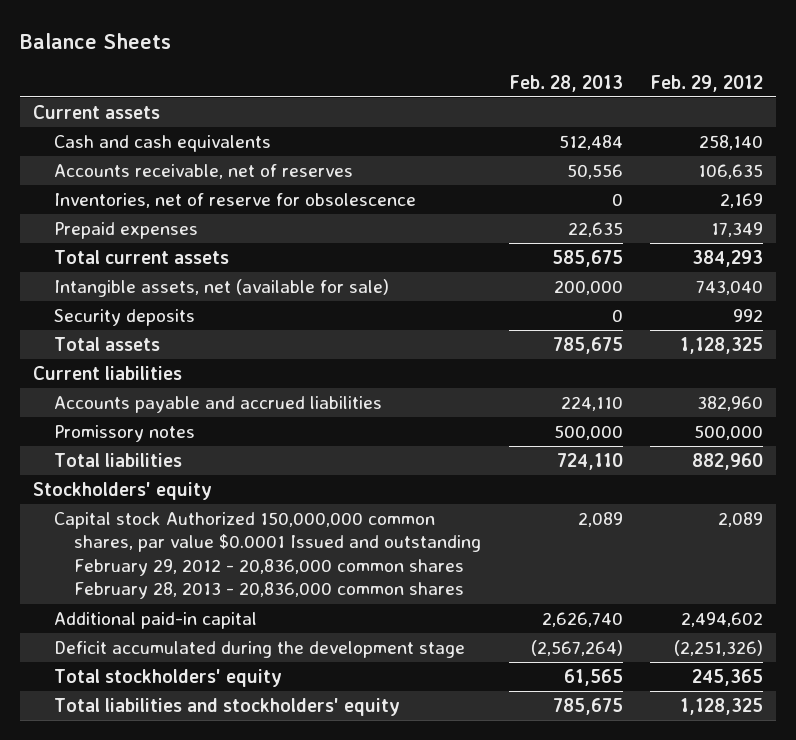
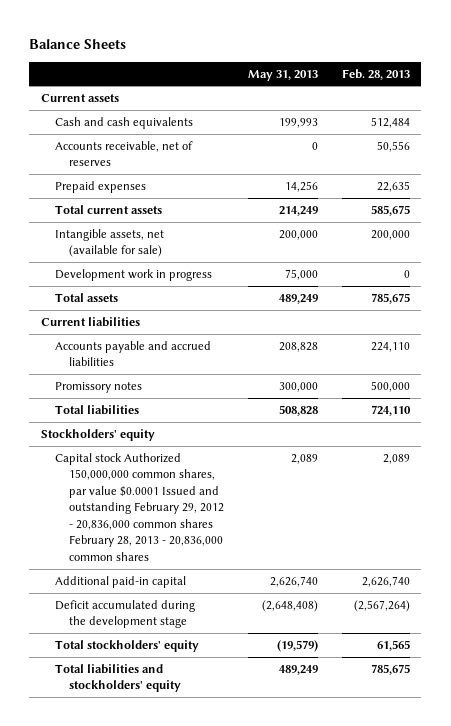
[649,74,763,92] Feb. 29, 2012 -> none
none -> [247,69,318,81] May 31, 2013
[53,192,416,208] Inventories, net of reserve for obsolescence -> none
[53,308,195,326] Security deposits -> none
none -> [55,268,213,281] Development work in progress

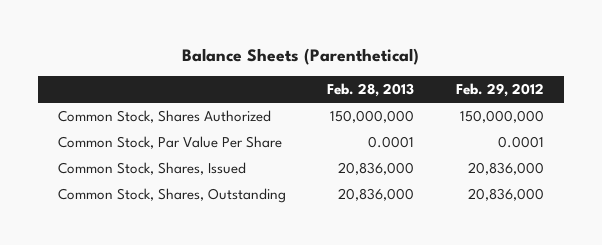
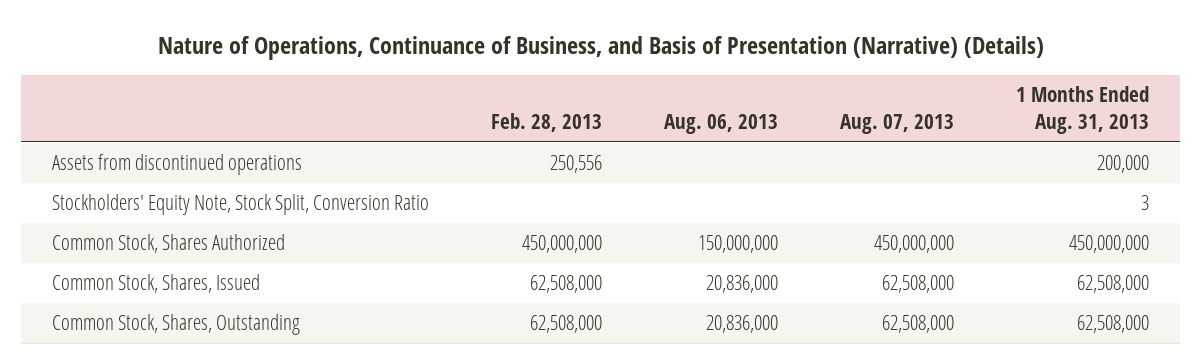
[181,48,419,66] Balance Sheets (Parenthetical) -> [157,35,1044,60] Nature of Operations, Continuance of Business, and Basis of Presentation (Narrative) (Details)
[455,83,544,98] Feb. 29, 2012 -> none
none -> [664,114,779,135] Aug. 06, 2013
none -> [840,114,955,135] Aug. 07, 2013
none -> [1016,86,1150,135] 1 Months Ended Aug. 31, 2013
[58,136,283,150] Common Stock, Par Value Per Share -> none
none -> [52,154,303,176] Assets from discontinued operations
none -> [52,194,430,216] Stockholders' Equity Note, Stock Split, Conversion Ratio
[330,110,415,124] 150,000,000 -> [522,235,603,254] 450,000,000
[338,162,415,176] 20,836,000 -> [530,275,603,294] 62,508,000
[338,188,415,202] 20,836,000 -> [530,315,603,334] 62,508,000

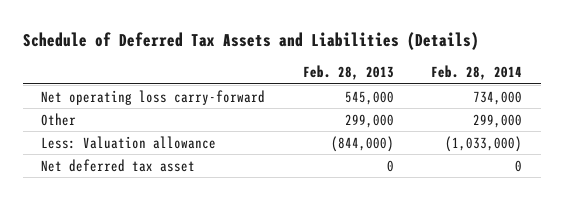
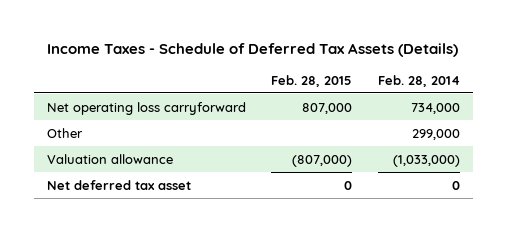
[22,31,479,50] Schedule of Deferred Tax Assets and Liabilities (Details) -> [47,43,459,58] Income Taxes - Schedule of Deferred Tax Assets (Details)
[302,65,394,81] Feb. 28, 2013 -> none
none -> [271,74,353,87] Feb. 28, 2015
[41,89,266,105] Net operating loss carry-forward -> [46,101,246,115] Net operating loss carryforward
[41,135,217,149] Less: Valuation allowance -> [46,153,173,164] Valuation allowance

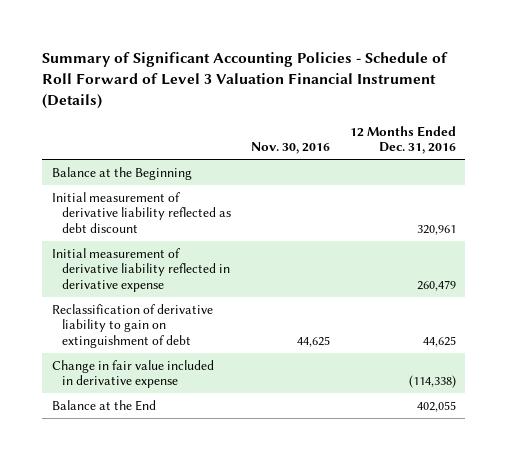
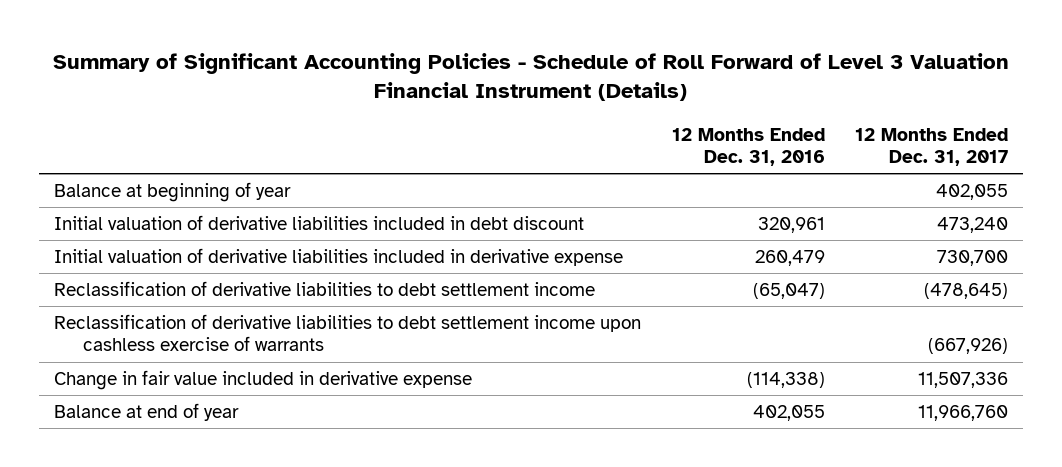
[250,142,330,155] Nov. 30, 2016 -> none
none -> [854,127,1008,167] 12 Months Ended Dec. 31, 2017
[52,303,214,349] Reclassification of derivative liability to gain on extinguishment of debt -> none
[52,166,193,180] Balance at the Beginning -> [54,182,292,203] Balance at beginning of year
[52,191,232,234] Initial measurement of derivative liability reflected as debt discount -> [54,215,585,231] Initial valuation of derivative liabilities included in debt discount
[52,247,231,293] Initial measurement of derivative liability reflected in derivative expense -> [54,248,624,267] Initial valuation of derivative liabilities included in derivative expense
none -> [54,281,596,297] Reclassification of derivative liabilities to debt settlement income
none -> [54,314,642,352] Reclassification of derivative liabilities to debt settlement income upon cashless exercise of warrants
[52,399,157,411] Balance at the End -> [54,403,240,422] Balance at end of year

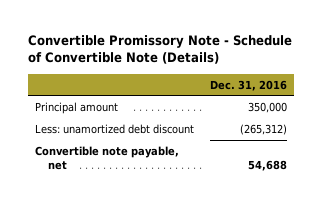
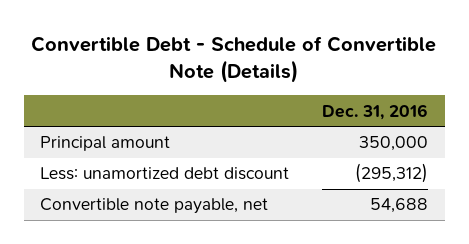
[27,34,292,65] Convertible Promissory Note - Schedule of Convertible Note (Details) -> [31,35,437,83] Convertible Debt - Schedule of Convertible Note (Details)
[239,123,287,135] (265,312) -> [355,163,429,184] (295,312)

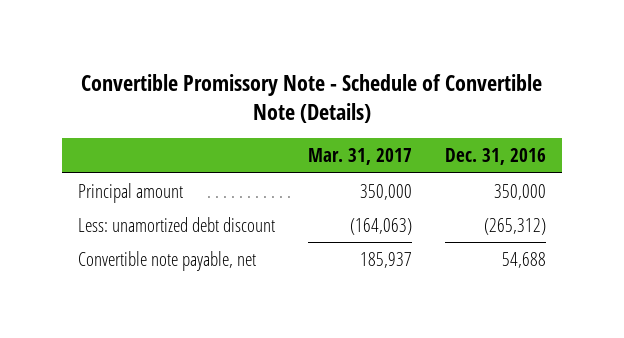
[31,35,437,83] Convertible Debt - Schedule of Convertible Note (Details) -> [80,73,542,123] Convertible Promissory Note - Schedule of Convertible Note (Details)
none -> [307,148,412,166] Mar. 31, 2017
[355,163,429,184] (295,312) -> [483,217,546,235] (265,312)

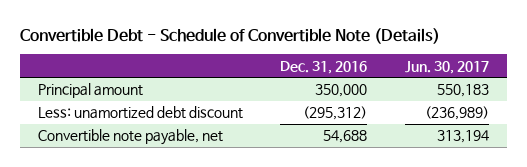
[80,73,542,123] Convertible Promissory Note - Schedule of Convertible Note (Details) -> [19,27,440,44] Convertible Debt - Schedule of Convertible Note (Details)
[307,148,412,166] Mar. 31, 2017 -> none
none -> [404,60,489,74] Jun. 30, 2017
[483,217,546,235] (265,312) -> [303,106,368,121] (295,312)

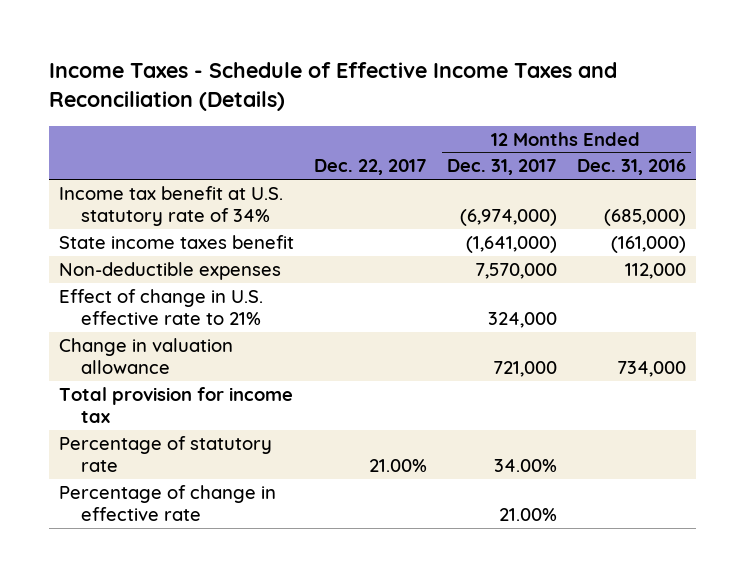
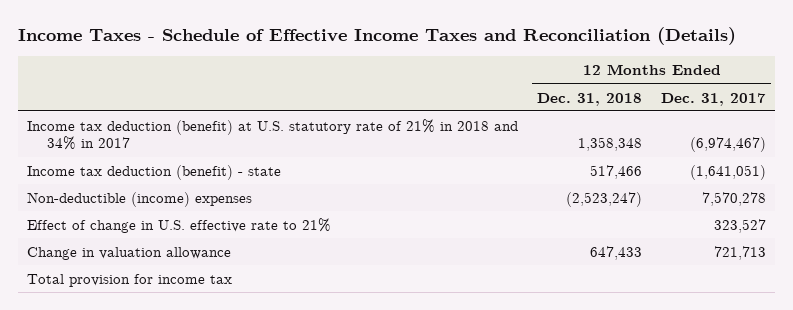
[314,159,428,176] Dec. 22, 2017 -> none
[576,159,686,176] Dec. 31, 2016 -> none
none -> [537,92,643,106] Dec. 31, 2018
[59,185,284,226] Income tax benefit at U.S. statutory rate of 34% -> [27,118,519,151] Income tax deduction (benefit) at U.S. statutory rate of 21% in 2018 and 34% in 2017
[460,208,558,226] (6,974,000) -> [690,137,767,153] (6,974,467)
[59,234,295,249] State income taxes benefit -> [27,164,282,180] Income tax deduction (benefit) - state
[466,235,558,253] (1,641,000) -> [690,164,767,180] (1,641,051)
[59,261,282,280] Non-deductible expenses -> [27,191,253,207] Non-deductible (income) expenses
[475,262,558,279] 7,570,000 -> [702,191,767,206] 7,570,278
[488,311,558,328] 324,000 -> [714,218,767,233] 323,527
[493,360,558,377] 721,000 -> [714,245,767,260] 721,713
[59,435,273,472] Percentage of statutory rate -> none
[59,484,277,521] Percentage of change in effective rate -> none

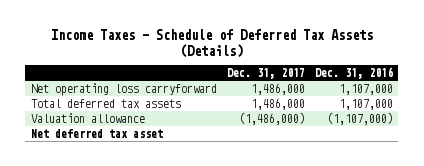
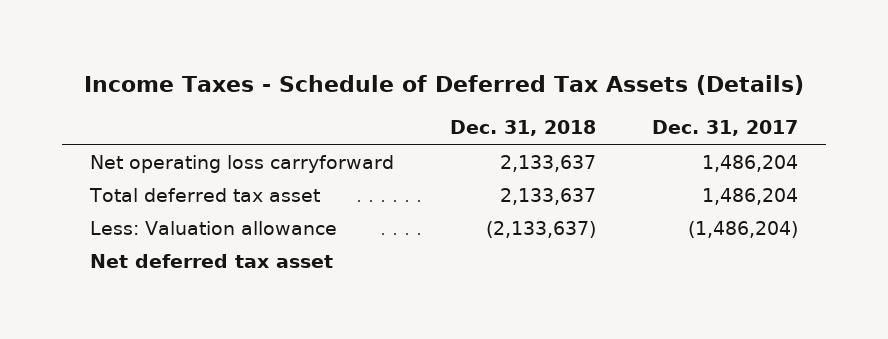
[315,67,394,80] Dec. 31, 2016 -> none
none -> [449,120,596,137] Dec. 31, 2018
[250,82,305,95] 1,486,000 -> [701,154,798,172] 1,486,204
[30,98,181,108] Total deferred tax assets -> [89,187,321,202] Total deferred tax asset
[250,97,305,110] 1,486,000 -> [701,187,798,205] 1,486,204
[30,112,145,123] Valuation allowance -> [90,220,338,235] Less: Valuation allowance
[238,111,305,125] (1,486,000) -> [687,220,798,238] (1,486,204)

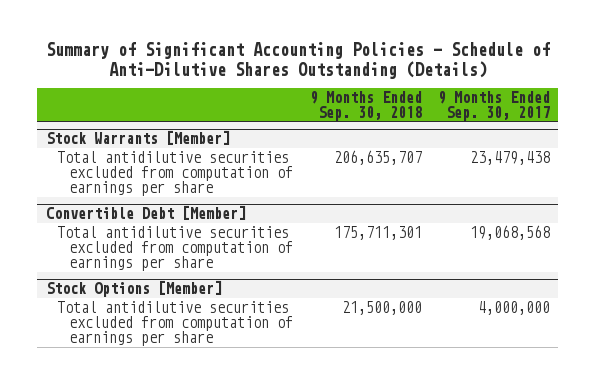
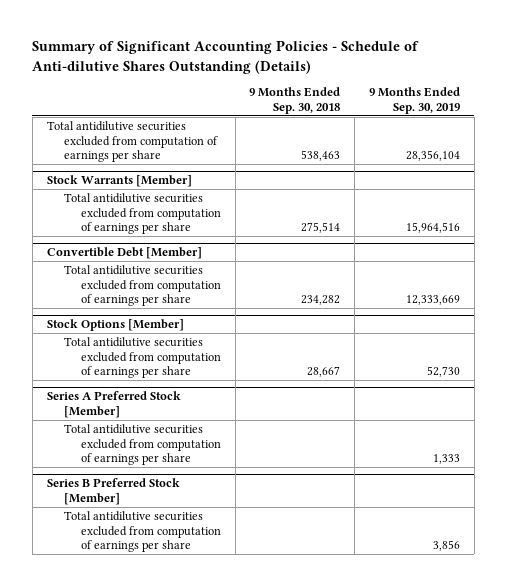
[45,42,550,79] Summary of Significant Accounting Policies - Schedule of Anti-Dilutive Shares Outstanding (Details) -> [32,40,420,74] Summary of Significant Accounting Policies - Schedule of Anti-dilutive Shares Outstanding (Details)
[437,90,550,121] 9 Months Ended Sep. 30, 2017 -> none
none -> [369,87,461,114] 9 Months Ended Sep. 30, 2019
none -> [46,121,218,163] Total antidilutive securities excluded from computation of earnings per share
[333,149,422,165] 206,635,707 -> [301,222,341,234] 275,514
[333,225,422,240] 175,711,301 -> [301,295,341,306] 234,282
[341,300,422,315] 21,500,000 -> [307,366,341,378] 28,667
none -> [46,391,181,418] Series A Preferred Stock [Member]
none -> [63,424,221,466] Total antidilutive securities excluded from computation of earnings per share
none -> [46,478,180,505] Series B Preferred Stock [Member]
none -> [63,511,221,553] Total antidilutive securities excluded from computation of earnings per share

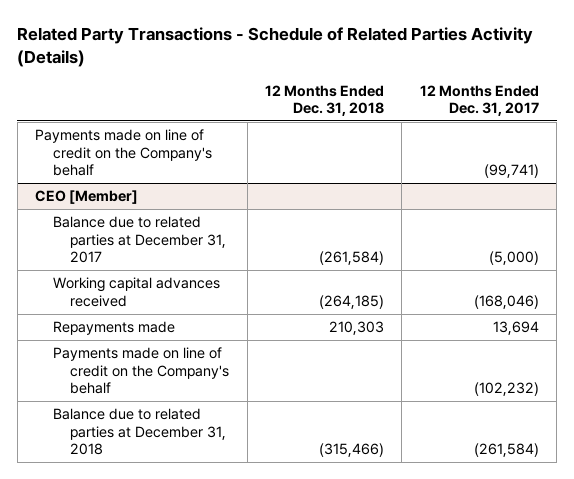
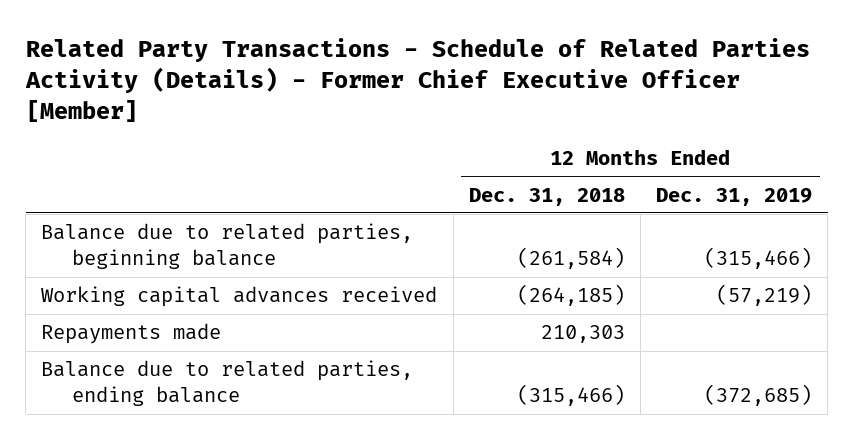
[17,26,534,67] Related Party Transactions - Schedule of Related Parties Activity (Details) -> [24,37,810,123] Related Party Transactions - Schedule of Related Parties Activity (Details) - Former Chief Executive Officer [Member]
[419,84,539,116] 12 Months Ended Dec. 31, 2017 -> none
none -> [656,187,813,206] Dec. 31, 2019
[35,129,212,176] Payments made on line of credit on the Company's behalf -> none
[35,190,139,205] CEO [Member] -> none
[52,216,227,263] Balance due to related parties at December 31, 2017 -> [41,223,414,270] Balance due to related parties, beginning balance
[52,347,230,394] Payments made on line of credit on the Company's behalf -> none
[52,408,227,455] Balance due to related parties at December 31, 2018 -> [41,360,414,407] Balance due to related parties, ending balance

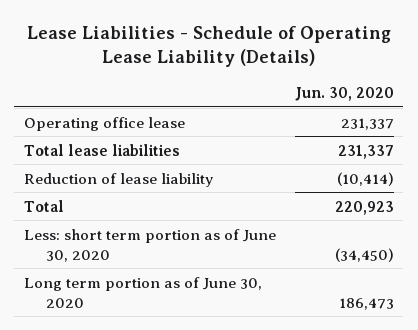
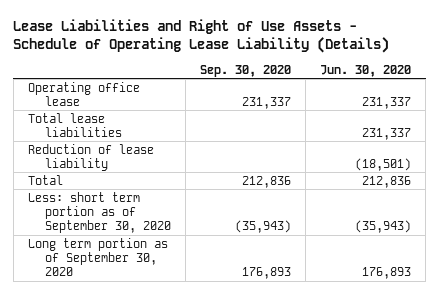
[26,25,391,67] Lease Liabilities - Schedule of Operating Lease Liability (Details) -> [13,19,390,54] Lease Liabilities and Right of Use Assets - Schedule of Operating Lease Liability (Details)
none -> [200,64,292,77] Sep. 30, 2020
[336,171,394,186] (10,414) -> [355,157,412,171] (18,501)
[334,200,394,215] 220,923 -> [362,175,412,188] 212,836
[23,228,276,262] Less: short term portion as of June 30, 2020 -> [27,191,172,234] Less: short term portion as of September 30, 2020
[334,247,394,262] (34,450) -> [355,220,412,234] (35,943)
[23,276,262,308] Long term portion as of June 30, 2020 -> [27,237,168,277] Long term portion as of September 30, 2020
[338,297,394,310] 186,473 -> [362,267,412,280] 176,893

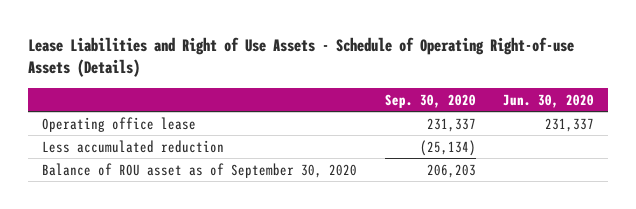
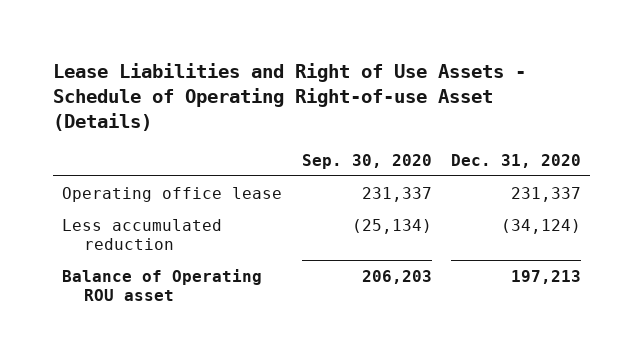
[28,36,575,78] Lease Liabilities and Right of Use Assets - Schedule of Operating Right-of-use Assets (Details) -> [52,62,526,131] Lease Liabilities and Right of Use Assets - Schedule of Operating Right-of-use Asset (Details)
[503,93,595,108] Jun. 30, 2020 -> none
none -> [450,153,581,168] Dec. 31, 2020
[42,162,358,178] Balance of ROU asset as of September 30, 2020 -> [62,268,263,301] Balance of Operating ROU asset

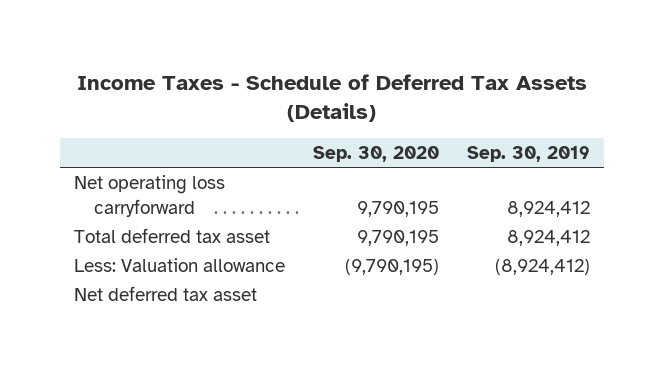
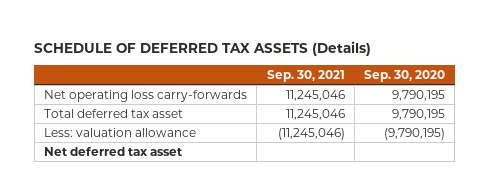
[77,73,588,122] Income Taxes - Schedule of Deferred Tax Assets (Details) -> [34,40,372,56] SCHEDULE OF DEFERRED TAX ASSETS (Details)
[467,145,591,162] Sep. 30, 2019 -> none
none -> [266,69,345,82] Sep. 30, 2021
[74,175,226,217] Net operating loss carryforward -> [44,89,248,102] Net operating loss carry-forwards
[74,258,286,273] Less: Valuation allowance -> [44,127,197,137] Less: valuation allowance

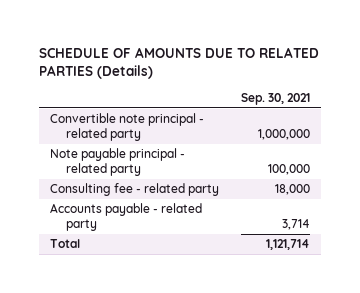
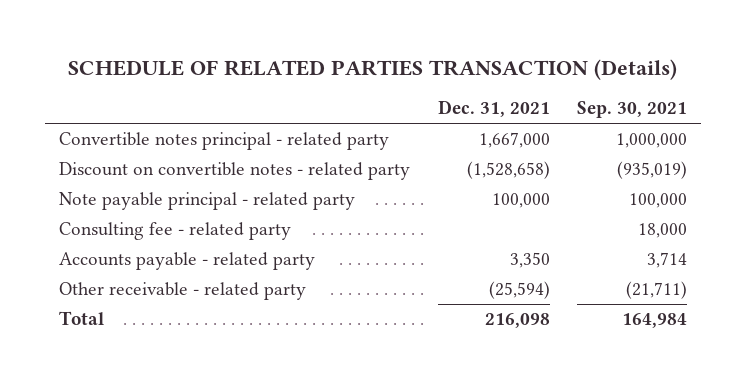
[39,46,320,80] SCHEDULE OF AMOUNTS DUE TO RELATED PARTIES (Details) -> [68,58,678,80] SCHEDULE OF RELATED PARTIES TRANSACTION (Details)
none -> [437,100,550,118] Dec. 31, 2021
[50,113,205,142] Convertible note principal - related party -> [58,131,389,150] Convertible notes principal - related party
none -> [58,161,410,180] Discount on convertible notes - related party
none -> [58,281,306,300] Other receivable - related party
[265,239,310,251] 1,121,714 -> [622,312,688,328] 164,984

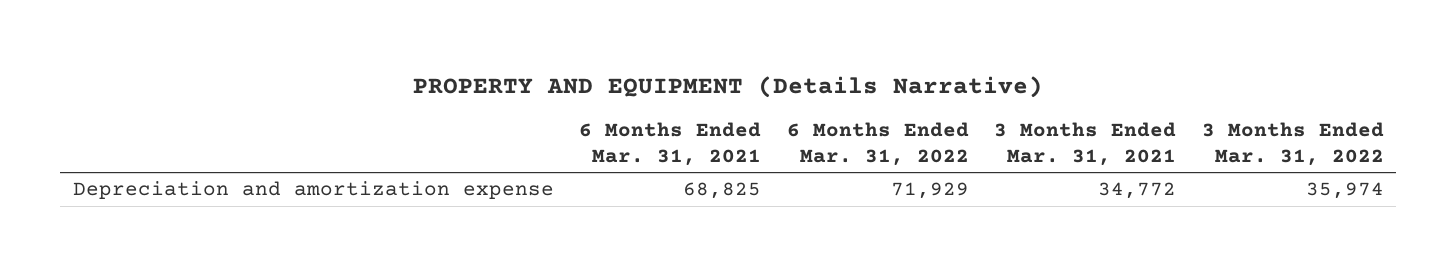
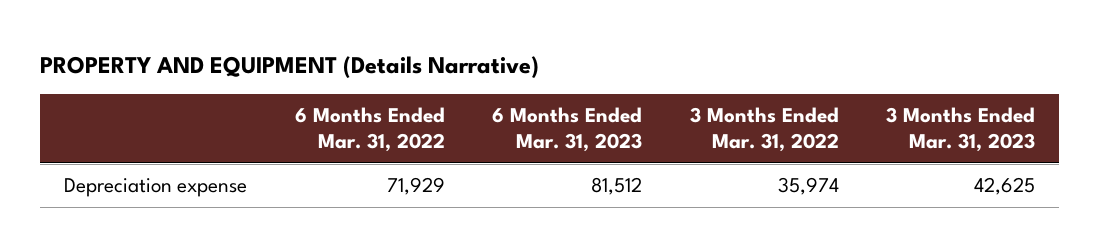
[579,122,762,166] 6 Months Ended Mar. 31, 2021 -> none
[994,122,1177,166] 3 Months Ended Mar. 31, 2021 -> none
none -> [492,106,643,153] 6 Months Ended Mar. 31, 2023
none -> [886,106,1036,153] 3 Months Ended Mar. 31, 2023
[72,181,554,200] Depreciation and amortization expense -> [64,178,248,198] Depreciation expense

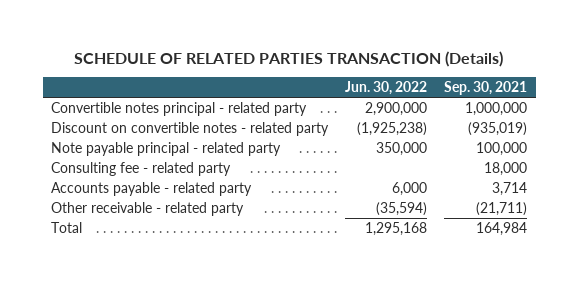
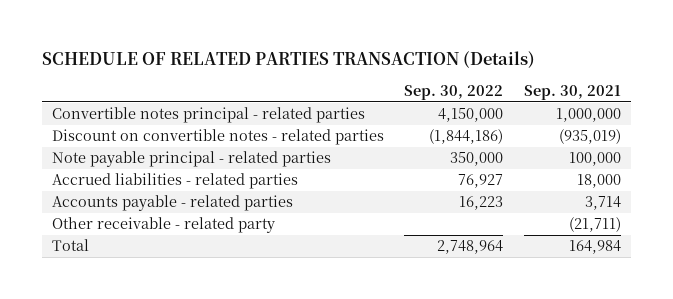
[345,80,428,95] Jun. 30, 2022 -> none
none -> [404,84,504,100] Sep. 30, 2022
[51,161,232,176] Consulting fee - related party -> none
[51,101,308,116] Convertible notes principal - related party -> [52,107,366,124] Convertible notes principal - related parties
[51,121,330,136] Discount on convertible notes - related party -> [52,129,385,146] Discount on convertible notes - related parties
[51,141,282,156] Note payable principal - related party -> [52,151,332,168] Note payable principal - related parties
none -> [52,173,299,190] Accrued liabilities - related parties
[51,181,253,196] Accounts payable - related party -> [52,195,294,212] Accounts payable - related parties

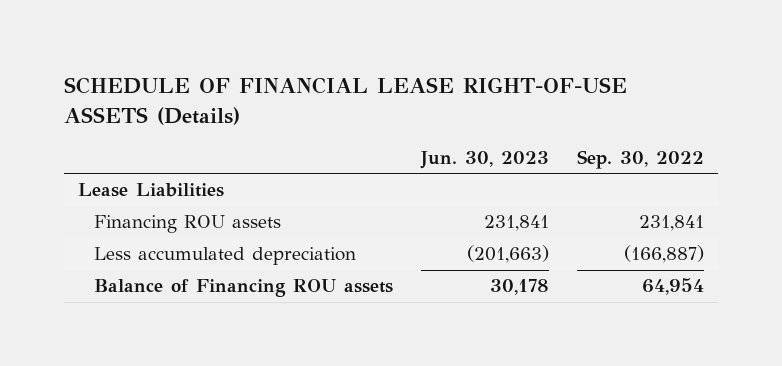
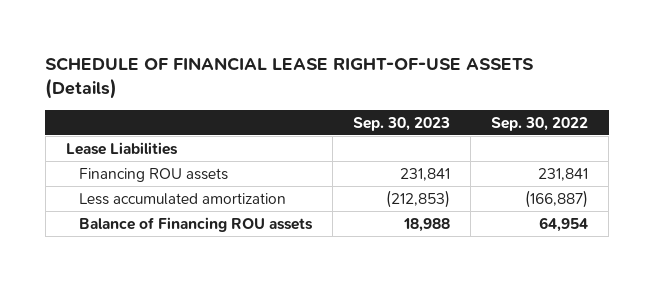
[420,150,550,169] Jun. 30, 2023 -> none
none -> [353,116,451,131] Sep. 30, 2023
[94,247,357,266] Less accumulated depreciation -> [78,192,286,205] Less accumulated amortization

